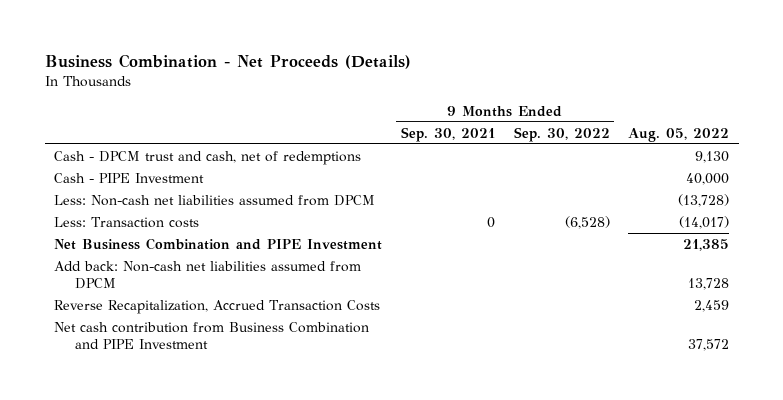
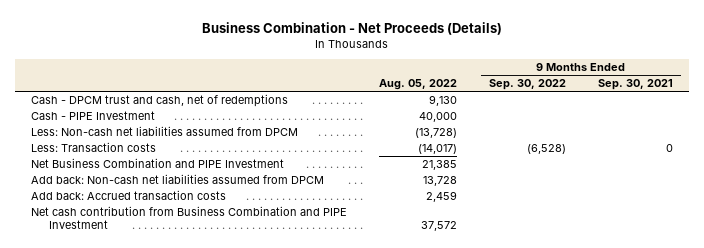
[53,299,380,314] Reverse Recapitalization, Accrued Transaction Costs -> [31,190,227,201] Add back: Accrued transaction costs

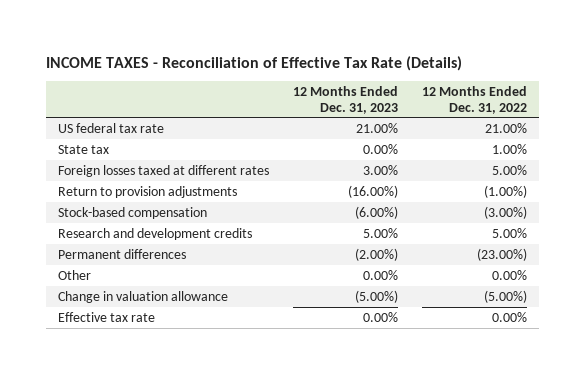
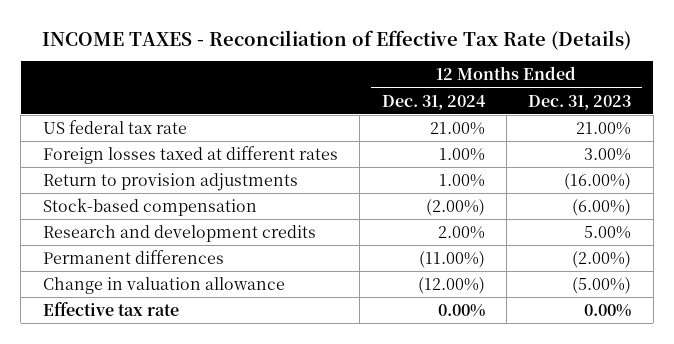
[422,85,528,114] 12 Months Ended Dec. 31, 2022 -> none
none -> [381,94,486,110] Dec. 31, 2024
[58,144,110,154] State tax -> none
[58,269,92,280] Other -> none

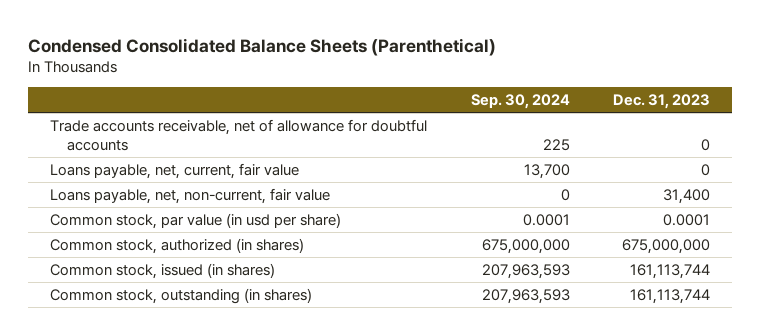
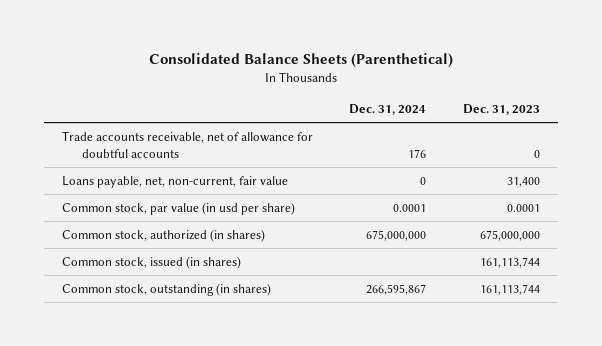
[28,37,497,56] Condensed Consolidated Balance Sheets (Parenthetical) -> [148,52,453,68] Consolidated Balance Sheets (Parenthetical)
[470,94,570,110] Sep. 30, 2024 -> none
none -> [349,103,427,115] Dec. 31, 2024
[50,162,300,179] Loans payable, net, current, fair value -> none

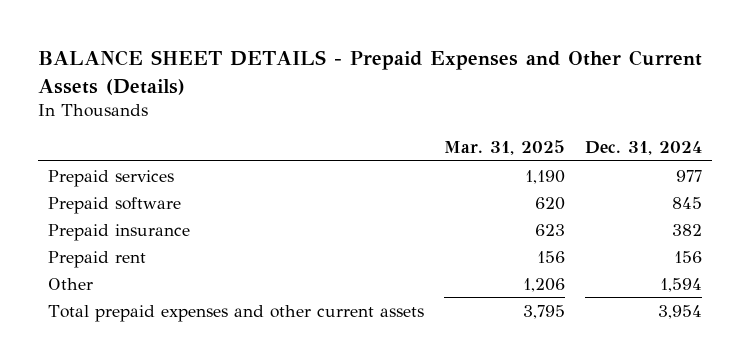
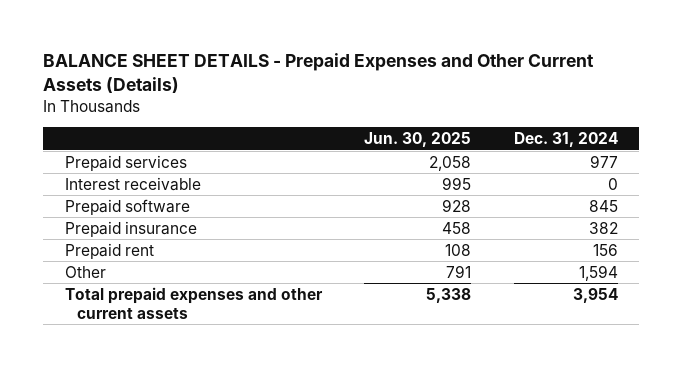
[444,140,566,156] Mar. 31, 2025 -> none
none -> [364,132,472,148] Jun. 30, 2025
none -> [64,176,201,191] Interest receivable

